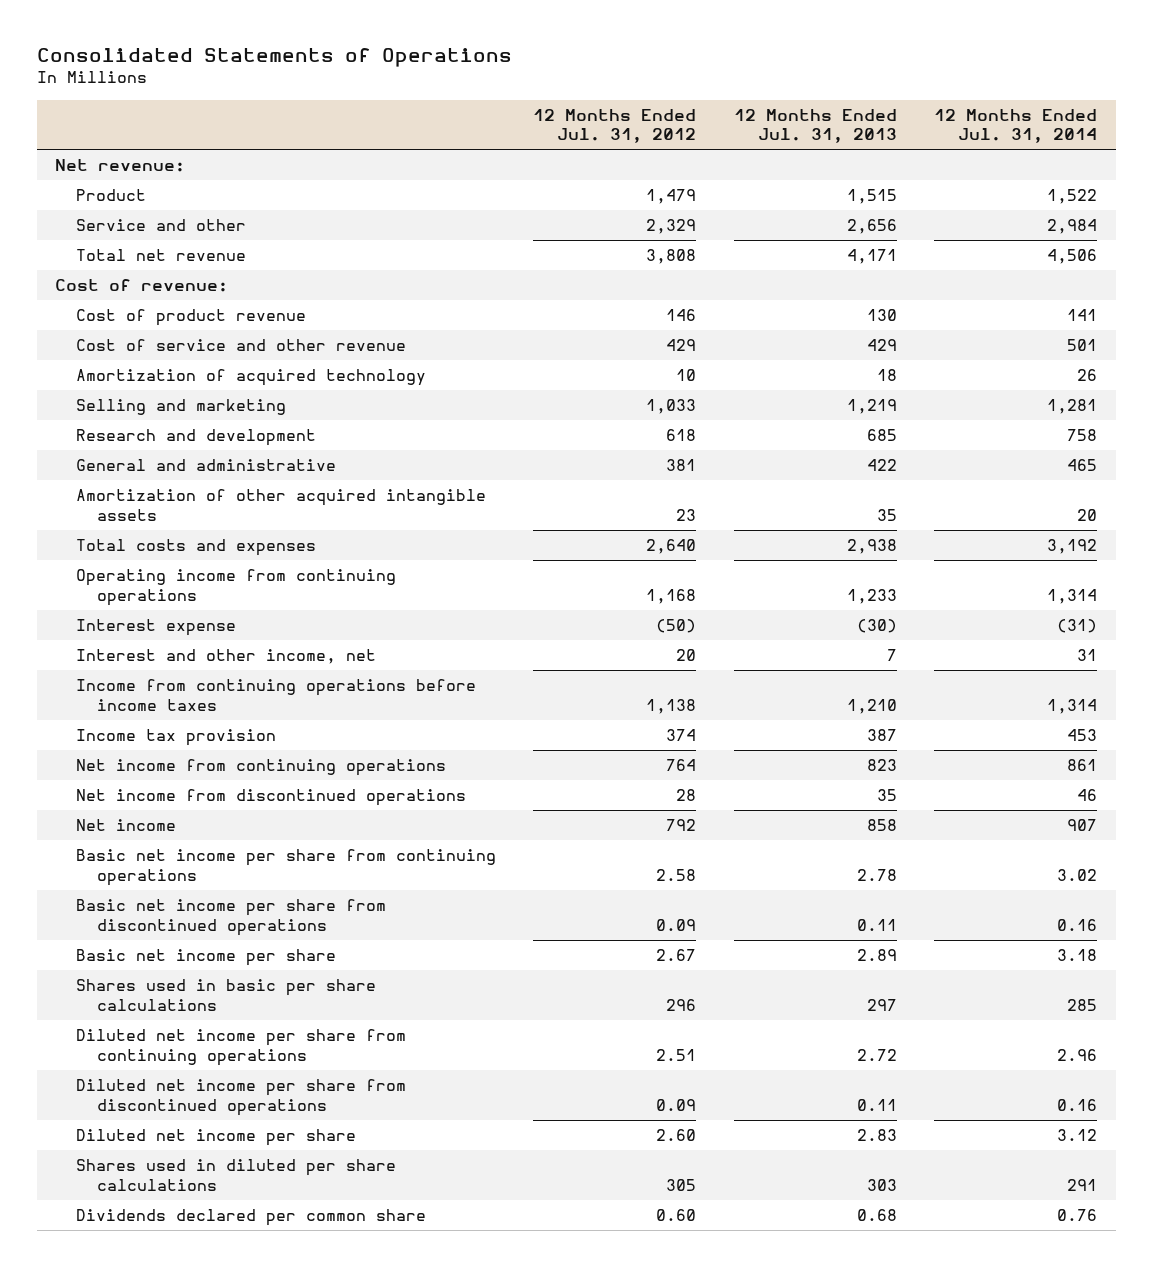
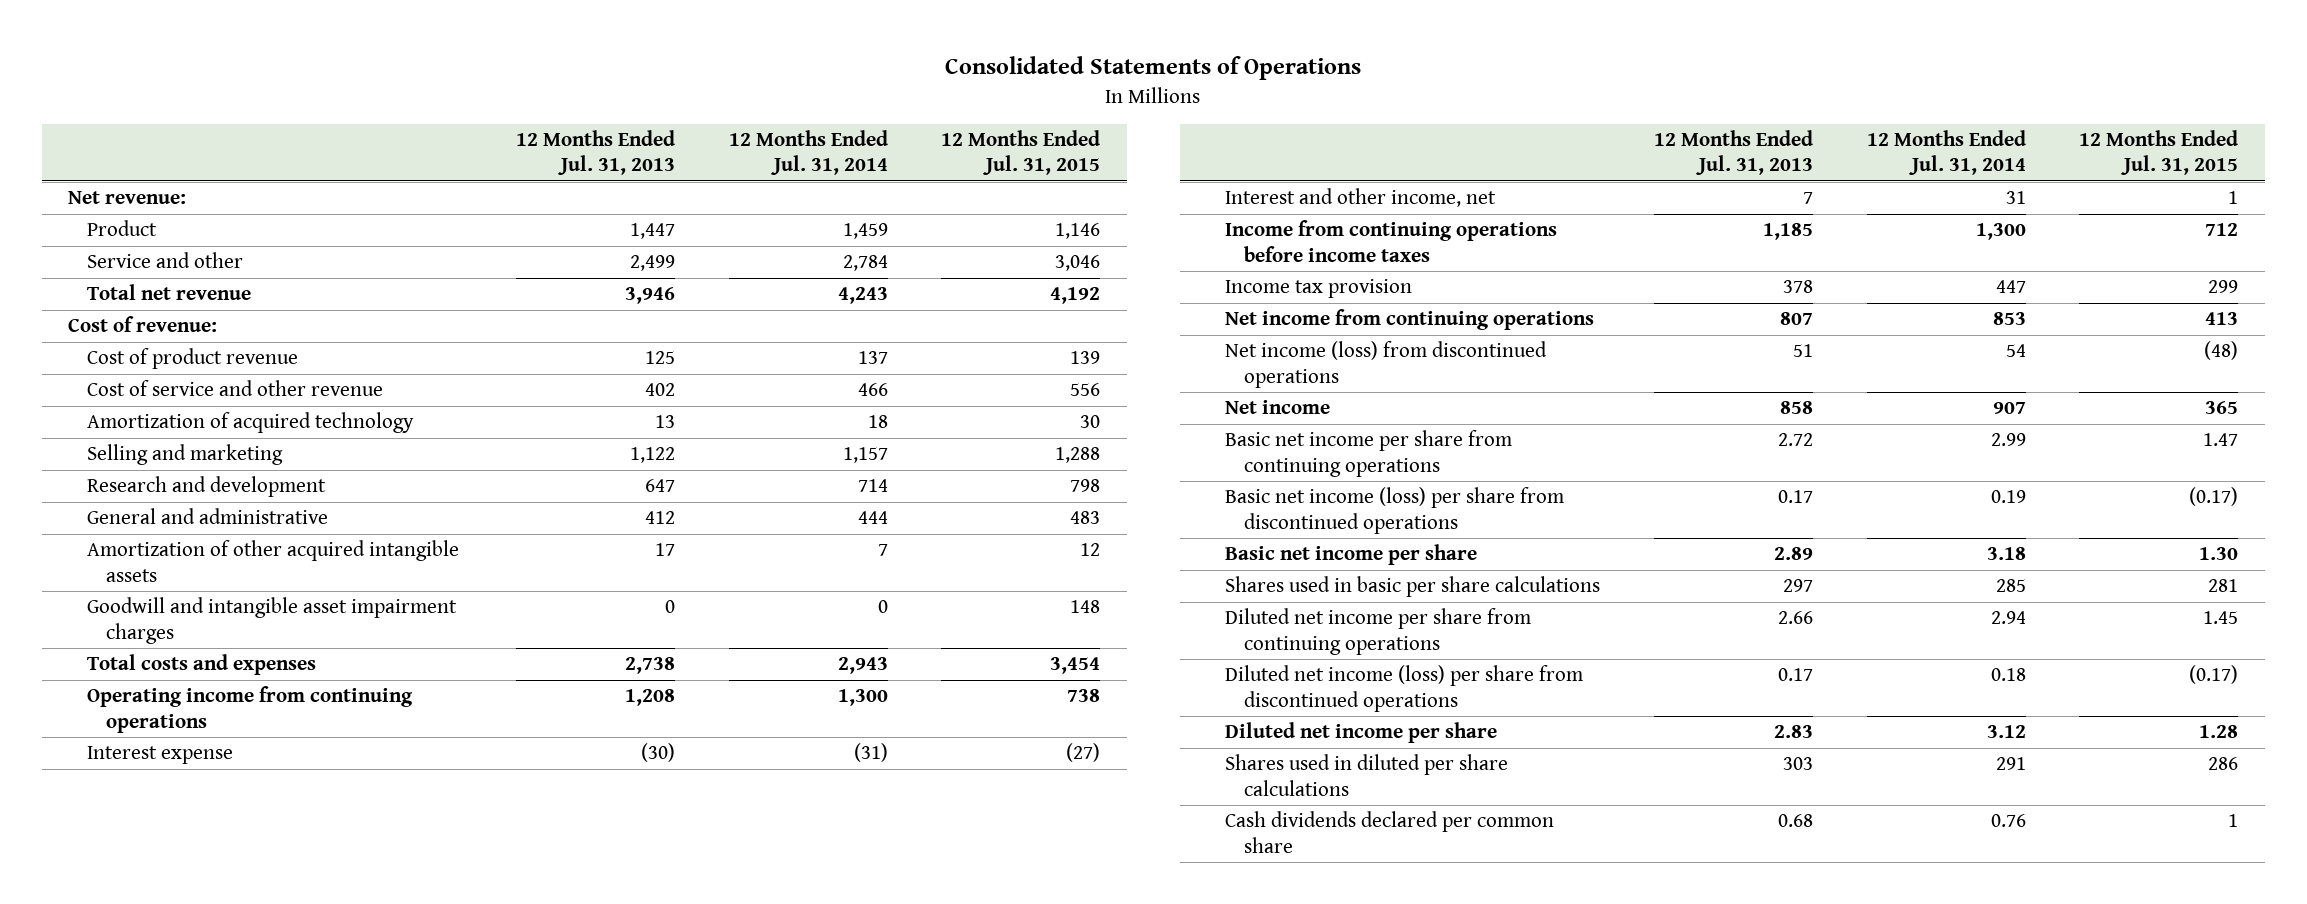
[533,108,697,144] 12 Months Ended Jul. 31, 2012 -> none
none -> [941,130,1101,176] 12 Months Ended Jul. 31, 2015
[846,189,897,205] 1,515 -> [629,223,675,240] 1,447
[1046,189,1097,205] 1,522 -> [842,223,888,240] 1,459
[846,219,897,235] 2,656 -> [629,255,675,272] 2,499
[1046,219,1097,235] 2,984 -> [842,255,888,272] 2,784
[846,249,897,265] 4,171 -> [624,287,675,305] 3,946
[1046,249,1097,265] 4,506 -> [837,287,888,305] 4,243
[866,309,897,322] 130 -> [644,351,675,365] 125
[1066,309,1097,322] 141 -> [857,351,888,365] 137
[866,339,897,352] 429 -> [644,383,675,397] 402
[1066,339,1097,352] 501 -> [857,383,888,397] 466
[876,369,897,382] 18 -> [654,415,675,429] 13
[1076,369,1097,382] 26 -> [867,415,888,429] 18
[846,399,897,415] 1,219 -> [629,447,675,464] 1,122
[1046,399,1097,415] 1,281 -> [842,447,888,464] 1,157
[866,429,897,442] 685 -> [644,479,675,493] 647
[1066,429,1097,442] 758 -> [857,479,888,493] 714
[866,459,897,472] 422 -> [644,511,675,525] 412
[1066,459,1097,472] 465 -> [857,511,888,525] 444
[876,508,897,521] 35 -> [654,543,675,557] 17
[1076,508,1097,521] 20 -> [877,544,888,557] 7
none -> [87,597,458,644] Goodwill and intangible asset impairment charges
[846,539,897,555] 2,938 -> [624,657,675,675] 2,738
[1046,539,1097,555] 3,192 -> [837,657,888,675] 2,943
[846,588,897,604] 1,233 -> [624,689,675,707] 1,208
[1046,588,1097,604] 1,314 -> [837,689,888,707] 1,300
[846,698,897,714] 1,210 -> [1762,223,1813,241] 1,185
[1046,698,1097,714] 1,314 -> [1975,223,2026,241] 1,300
[866,729,897,742] 387 -> [1782,280,1813,294] 378
[1066,729,1097,742] 453 -> [1995,280,2026,294] 447
[866,759,897,772] 823 -> [1779,312,1813,326] 807
[1066,759,1097,772] 861 -> [1992,312,2026,326] 853
[76,789,467,807] Net income from discontinued operations -> [1225,341,1548,388] Net income (loss) from discontinued operations
[876,789,897,802] 35 -> [1792,344,1813,358] 51
[1076,789,1097,802] 46 -> [2005,344,2026,358] 54
[856,868,897,881] 2.78 -> [1777,433,1813,447] 2.72
[1056,868,1097,881] 3.02 -> [1990,433,2026,447] 2.99
[76,899,387,936] Basic net income per share from discontinued operations -> [1225,487,1565,534] Basic net income (loss) per share from discontinued operations
[856,918,897,931] 0.11 -> [1777,490,1813,504] 0.17
[1056,918,1097,931] 0.16 -> [1990,490,2026,504] 0.19
[856,1048,897,1061] 2.72 -> [1777,611,1813,625] 2.66
[1056,1048,1097,1061] 2.96 -> [1990,611,2026,625] 2.94
[76,1079,407,1116] Diluted net income per share from discontinued operations -> [1225,665,1584,712] Diluted net income (loss) per share from discontinued operations
[856,1098,897,1111] 0.11 -> [1777,668,1813,682] 0.17
[1056,1098,1097,1111] 0.16 -> [1990,668,2026,682] 0.18
[76,1209,427,1227] Dividends declared per common share -> [1225,811,1555,853] Cash dividends declared per common share

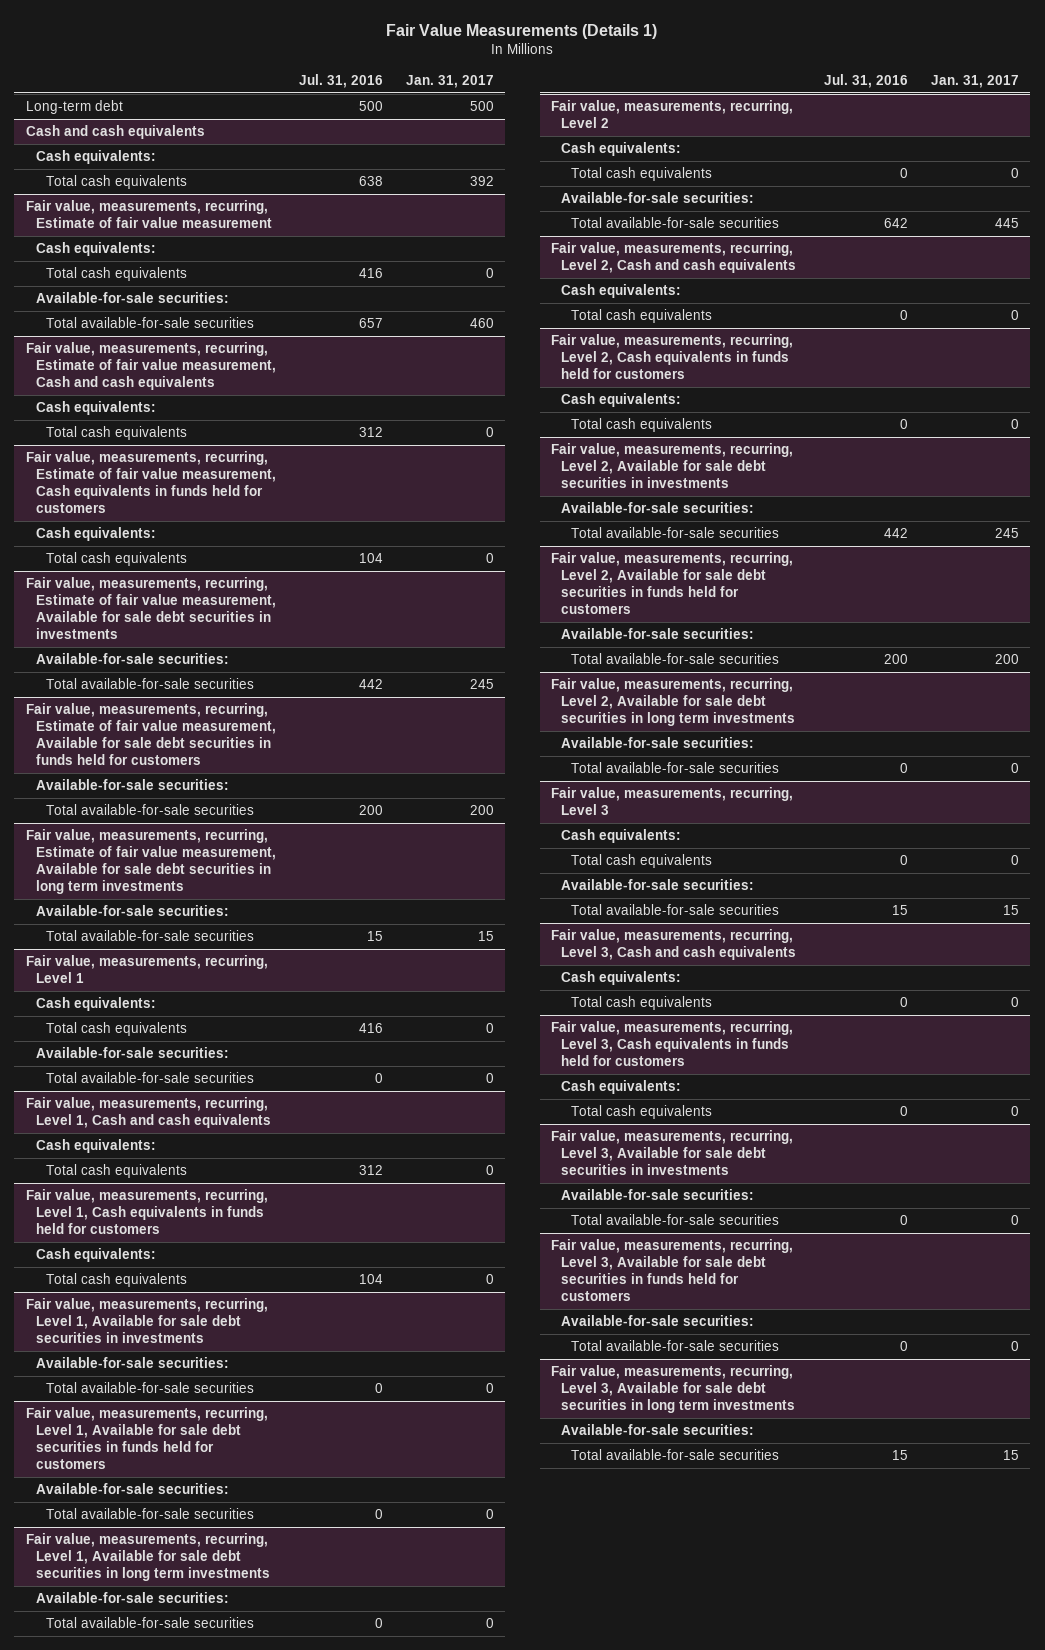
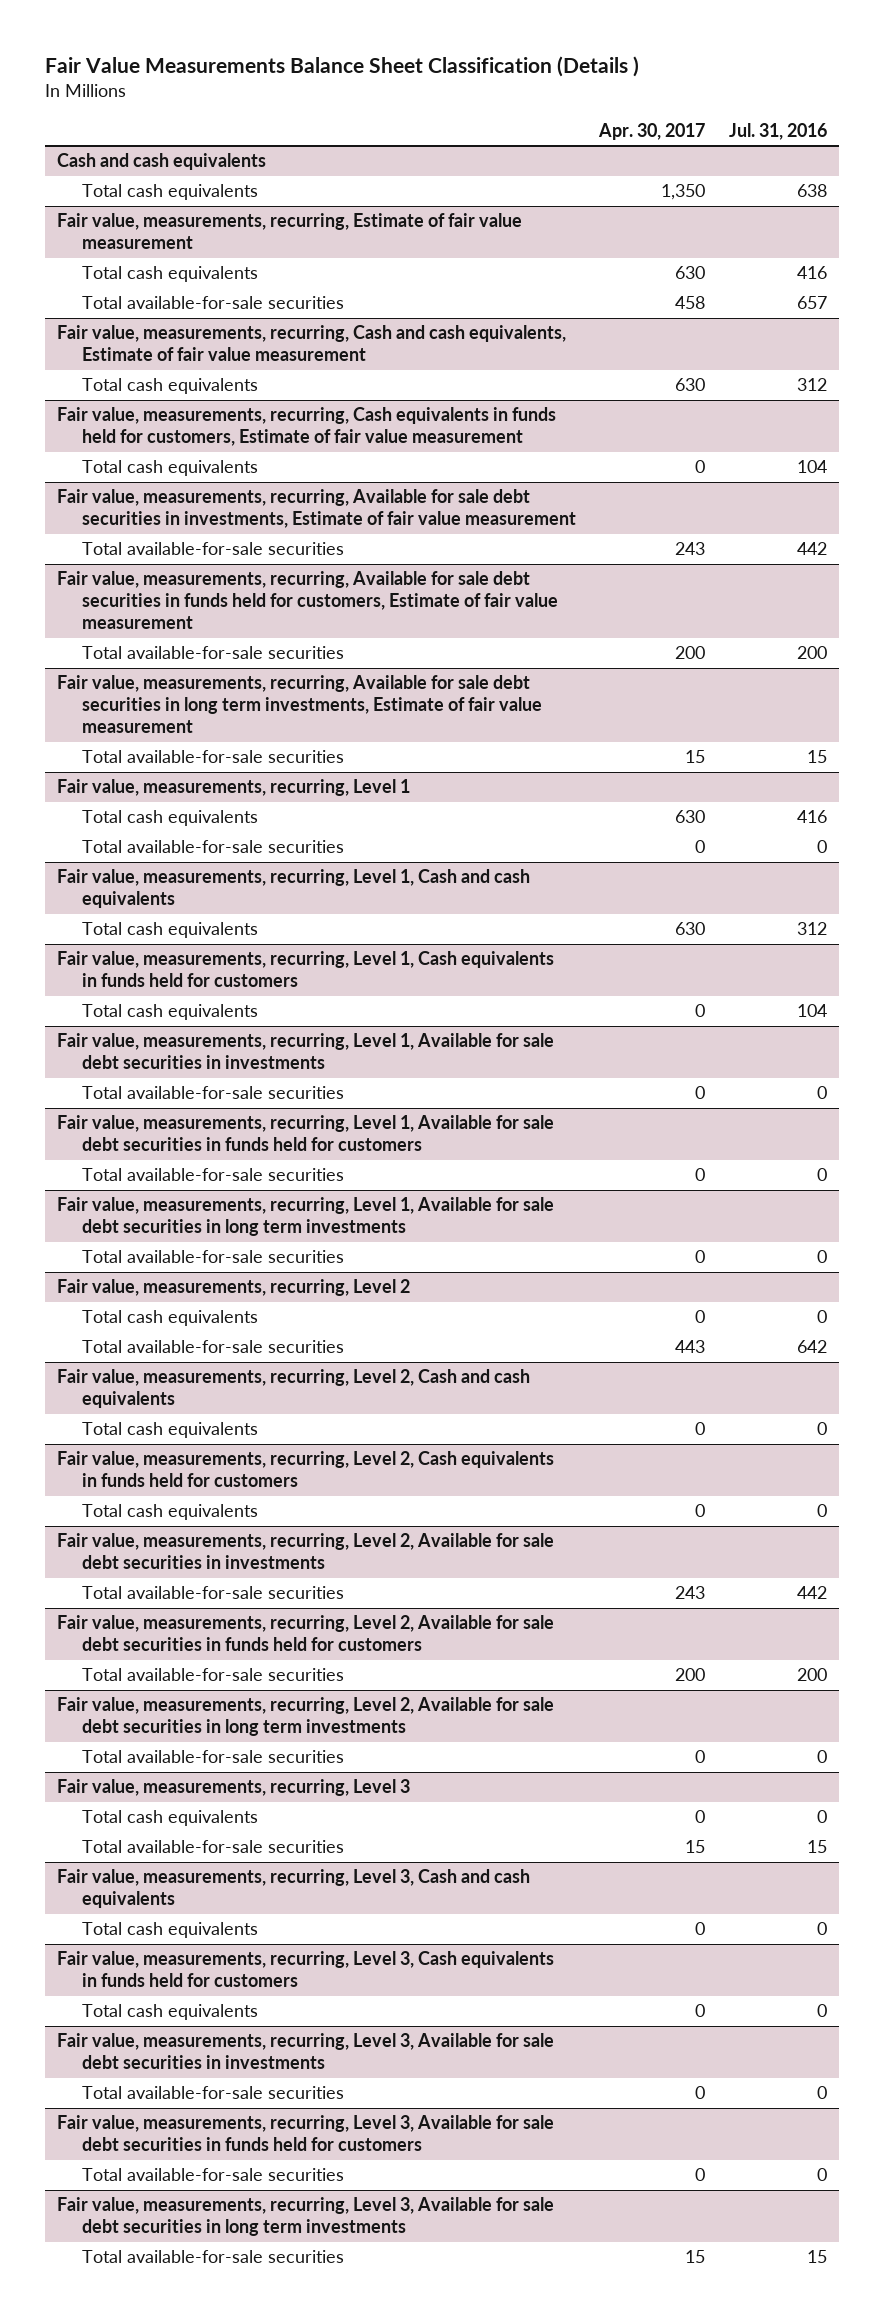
[386,23,658,39] Fair Value Measurements (Details 1) -> [45,56,640,78] Fair Value Measurements Balance Sheet Classification (Details )
[405,75,494,89] Jan. 31, 2017 -> none
none -> [598,122,706,140] Apr. 30, 2017
[25,100,123,115] Long-term debt -> none
[35,150,156,165] Cash equivalents: -> none
[35,242,156,257] Cash equivalents: -> none
[35,292,229,304] Available-for-sale securities: -> none
[35,401,156,416] Cash equivalents: -> none
[25,342,276,391] Fair value, measurements, recurring, Estimate of fair value measurement, Cash and cash equivalents -> [57,325,567,362] Fair value, measurements, recurring, Cash and cash equivalents, Estimate of fair value measurement
[35,527,156,542] Cash equivalents: -> none
[25,451,276,513] Fair value, measurements, recurring, Estimate of fair value measurement, Cash equivalents in funds held for customers -> [57,407,557,447] Fair value, measurements, recurring, Cash equivalents in funds held for customers, Estimate of fair value measurement
[35,653,229,665] Available-for-sale securities: -> none
[25,577,276,639] Fair value, measurements, recurring, Estimate of fair value measurement, Available for sale debt securities in investments -> [57,489,576,529] Fair value, measurements, recurring, Available for sale debt securities in investments, Estimate of fair value measurement
[35,779,229,791] Available-for-sale securities: -> none
[25,703,276,765] Fair value, measurements, recurring, Estimate of fair value measurement, Available for sale debt securities in funds held for customers -> [57,571,558,630] Fair value, measurements, recurring, Available for sale debt securities in funds held for customers, Estimate of fair value measurement
[35,905,229,917] Available-for-sale securities: -> none
[25,829,276,894] Fair value, measurements, recurring, Estimate of fair value measurement, Available for sale debt securities in long term investments -> [57,675,542,734] Fair value, measurements, recurring, Available for sale debt securities in long term investments, Estimate of fair value measurement
[35,997,156,1012] Cash equivalents: -> none
[35,1047,229,1059] Available-for-sale securities: -> none
[35,1139,156,1154] Cash equivalents: -> none
[35,1248,156,1263] Cash equivalents: -> none
[35,1357,229,1369] Available-for-sale securities: -> none
[35,1483,229,1495] Available-for-sale securities: -> none
[35,1592,229,1604] Available-for-sale securities: -> none
[561,142,682,157] Cash equivalents: -> none
[561,192,755,204] Available-for-sale securities: -> none
[561,284,682,299] Cash equivalents: -> none
[561,393,682,408] Cash equivalents: -> none
[561,502,755,514] Available-for-sale securities: -> none
[561,628,755,640] Available-for-sale securities: -> none
[561,737,755,749] Available-for-sale securities: -> none
[561,829,682,844] Cash equivalents: -> none
[561,879,755,891] Available-for-sale securities: -> none
[561,971,682,986] Cash equivalents: -> none
[561,1080,682,1095] Cash equivalents: -> none
[561,1189,755,1201] Available-for-sale securities: -> none
[561,1315,755,1327] Available-for-sale securities: -> none
[561,1424,755,1436] Available-for-sale securities: -> none

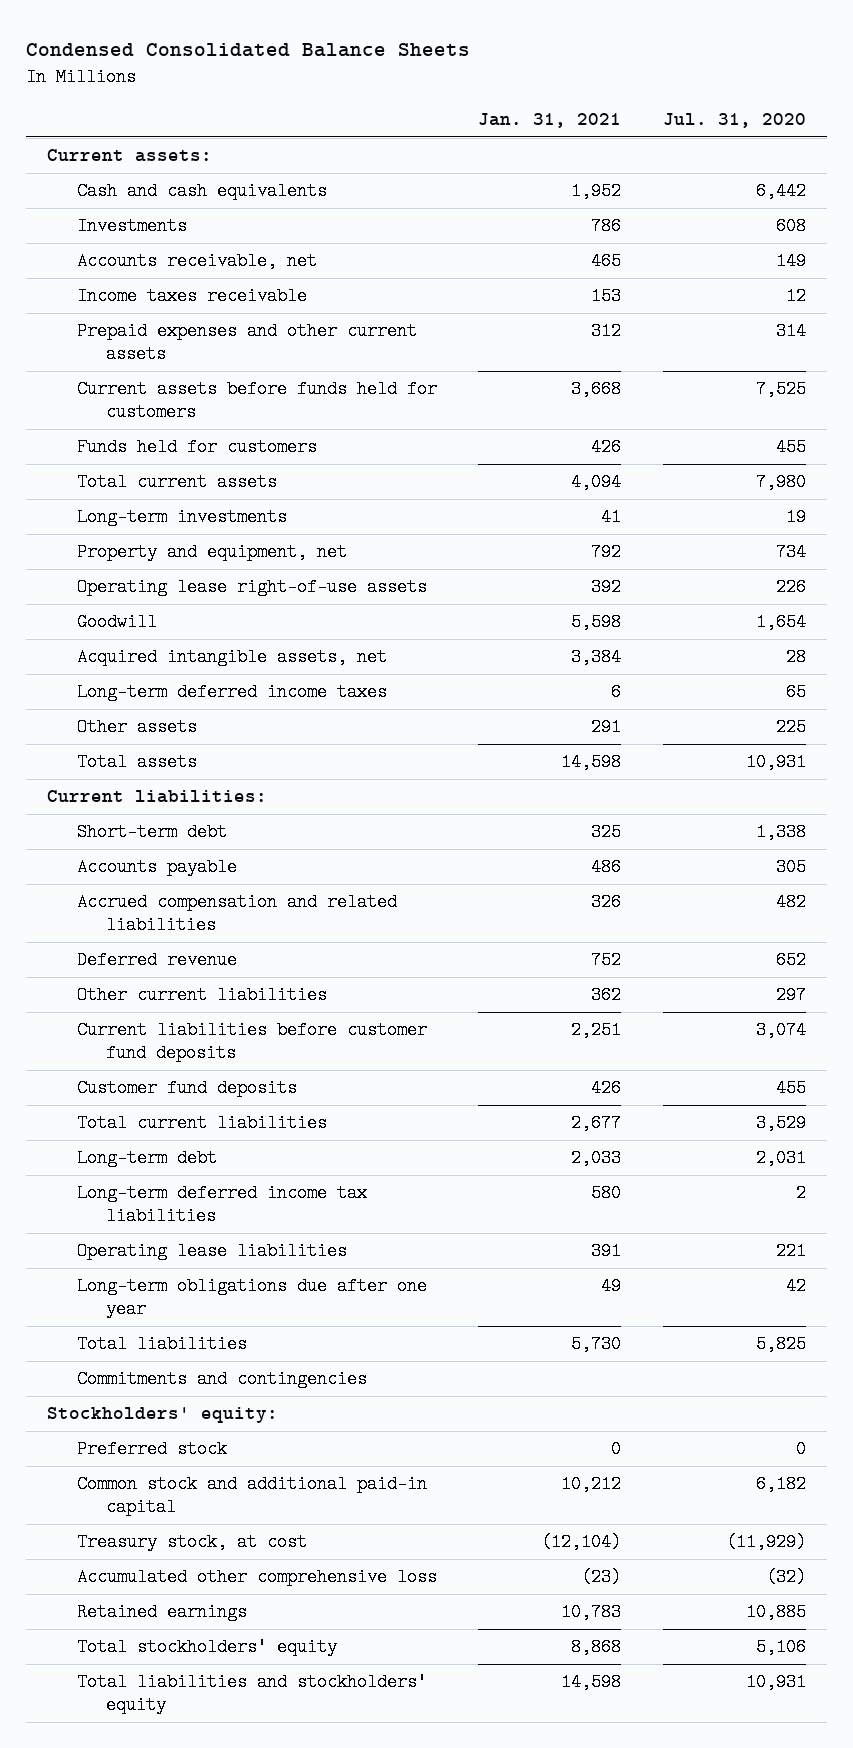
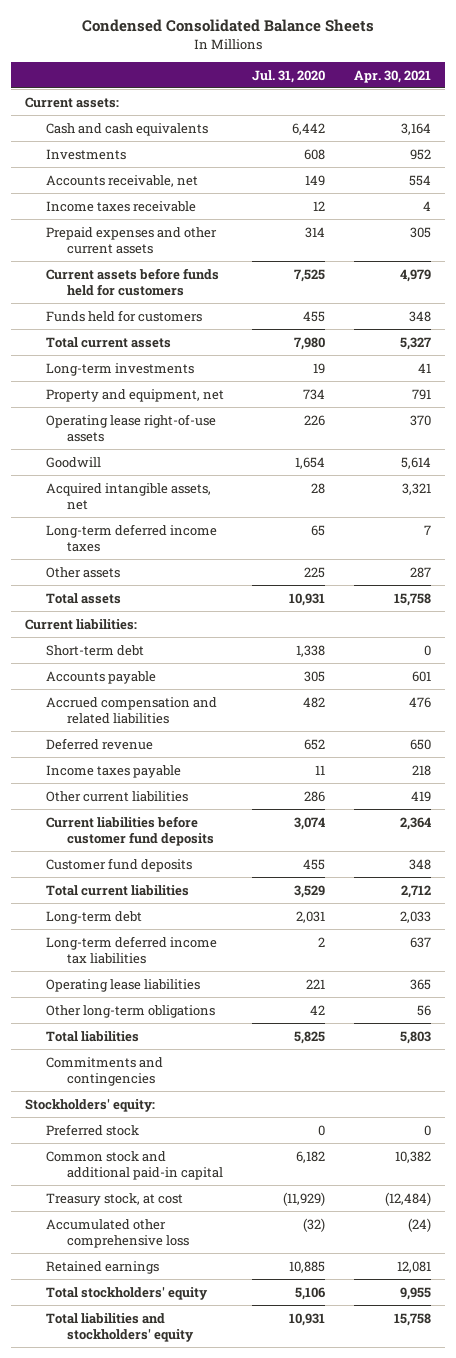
[478,113,622,129] Jan. 31, 2021 -> none
none -> [353,69,431,83] Apr. 30, 2021
none -> [45,764,181,778] Income taxes payable
[776,986,807,1005] 297 -> [304,790,326,802] 286
[76,1277,427,1318] Long-term obligations due after one year -> [45,1004,215,1018] Other long-term obligations

